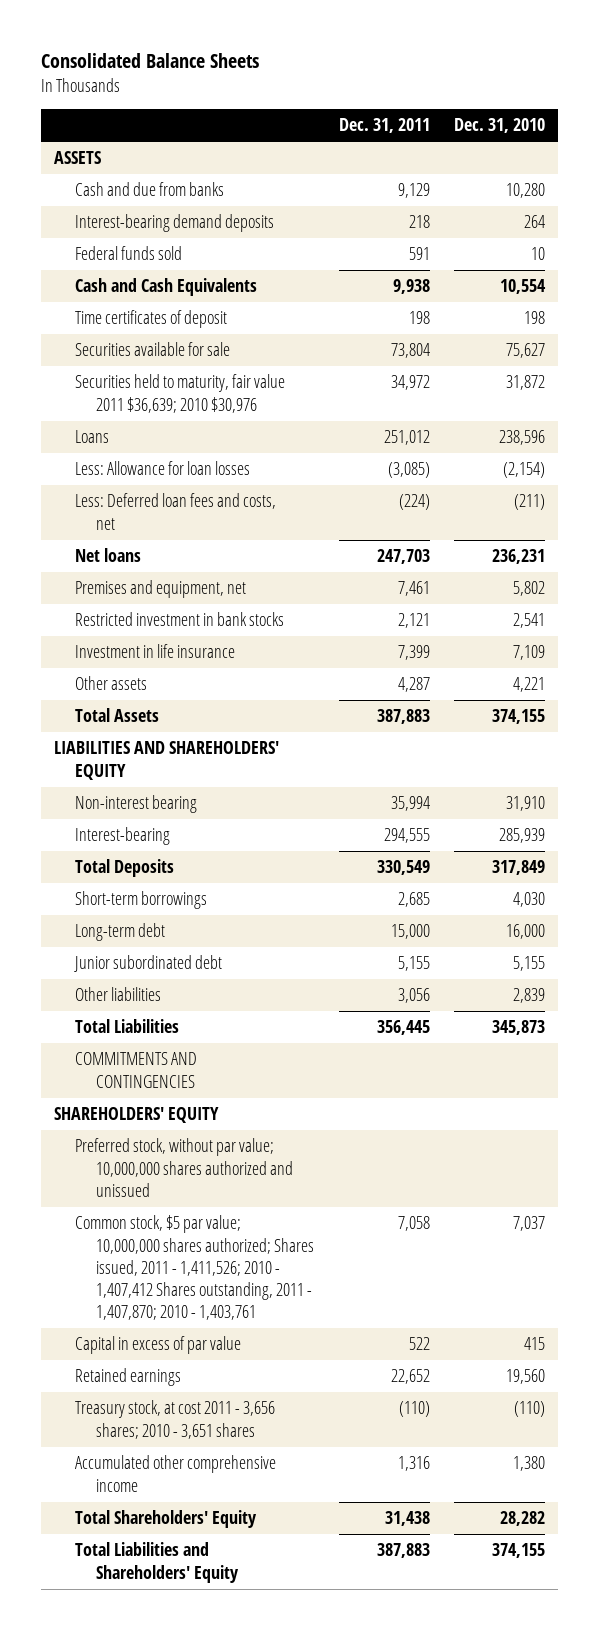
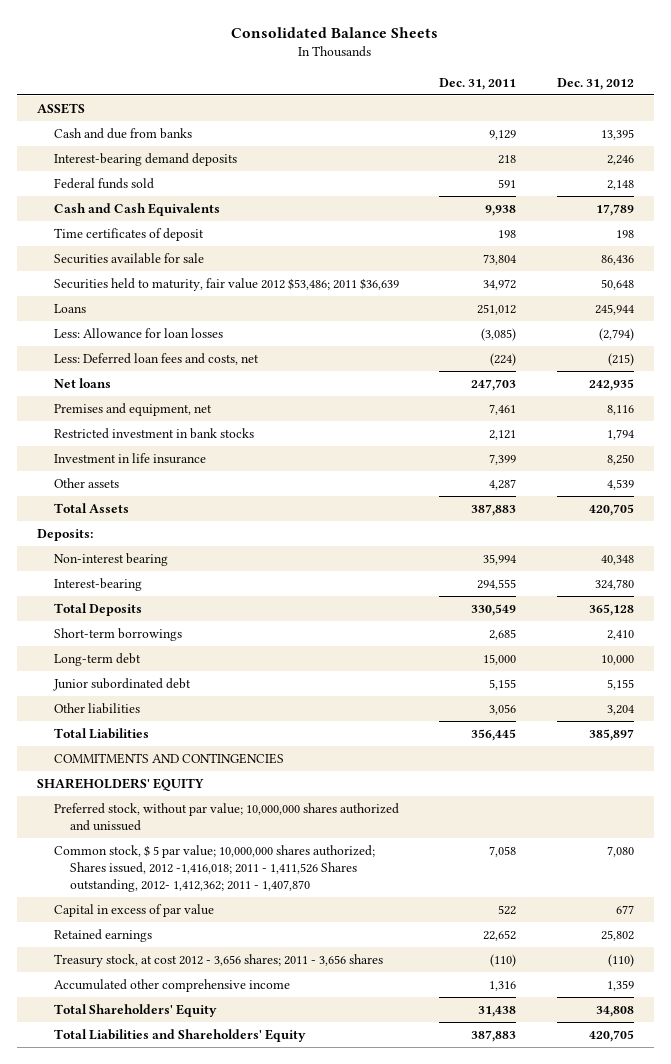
[454,118,546,134] Dec. 31, 2010 -> none
none -> [556,77,634,90] Dec. 31, 2012
[74,374,285,413] Securities held to maturity, fair value 2011 $36,639; 2010 $30,976 -> [53,277,399,291] Securities held to maturity, fair value 2012 $53,486; 2011 $36,639
[53,741,279,780] LIABILITIES AND SHAREHOLDERS' EQUITY -> none
none -> [36,528,93,541] Deposits:
[74,1215,315,1320] Common stock, $5 par value; 10,000,000 shares authorized; Shares issued, 2011 - 1,411,526; 2010 - 1,407,412 Shares outstanding, 2011 - 1,407,870; 2010 - 1,403,761 -> [53,844,375,892] Common stock, $ 5 par value; 10,000,000 shares authorized; Shares issued, 2012 -1,416,018; 2011 - 1,411,526 Shares outstanding, 2012- 1,412,362; 2011 - 1,407,870
[74,1400,275,1439] Treasury stock, at cost 2011 - 3,656 shares; 2010 - 3,651 shares -> [53,953,383,967] Treasury stock, at cost 2012 - 3,656 shares; 2011 - 3,656 shares

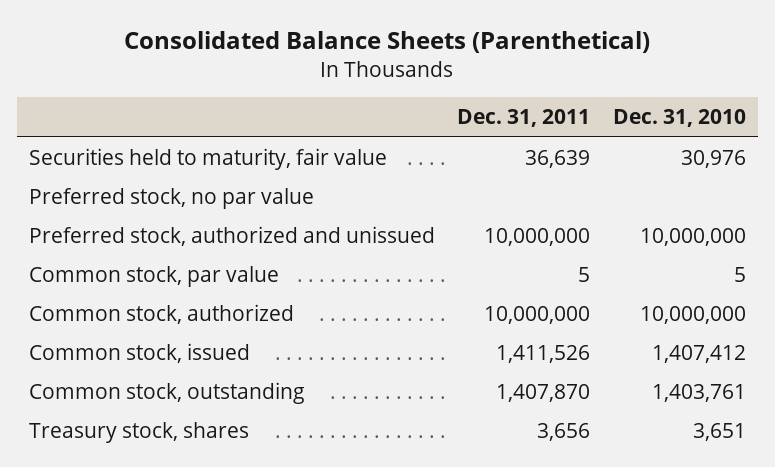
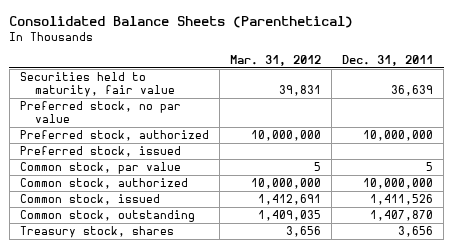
[613,109,747,128] Dec. 31, 2010 -> none
none -> [230,54,322,66] Mar. 31, 2012
[28,226,435,247] Preferred stock, authorized and unissued -> [19,130,209,142] Preferred stock, authorized
none -> [19,146,181,158] Preferred stock, issued

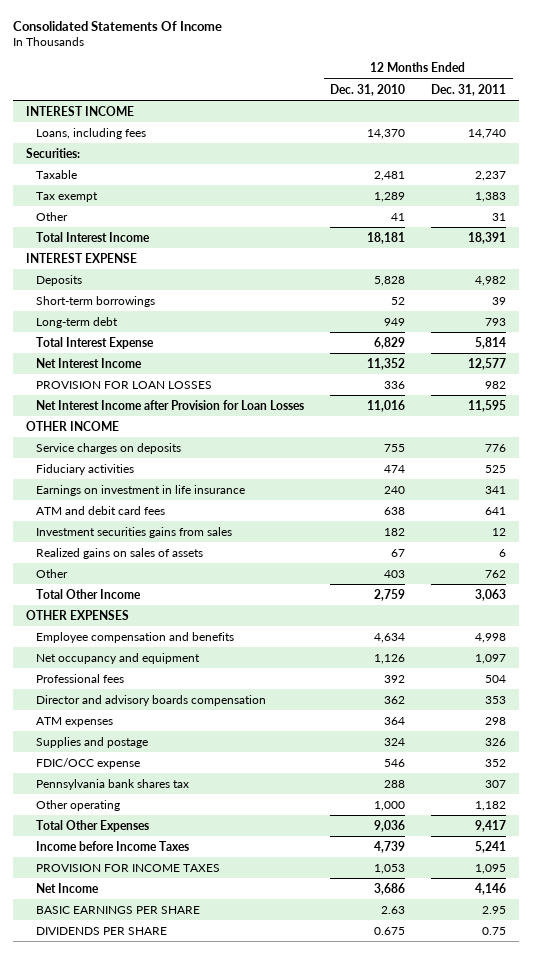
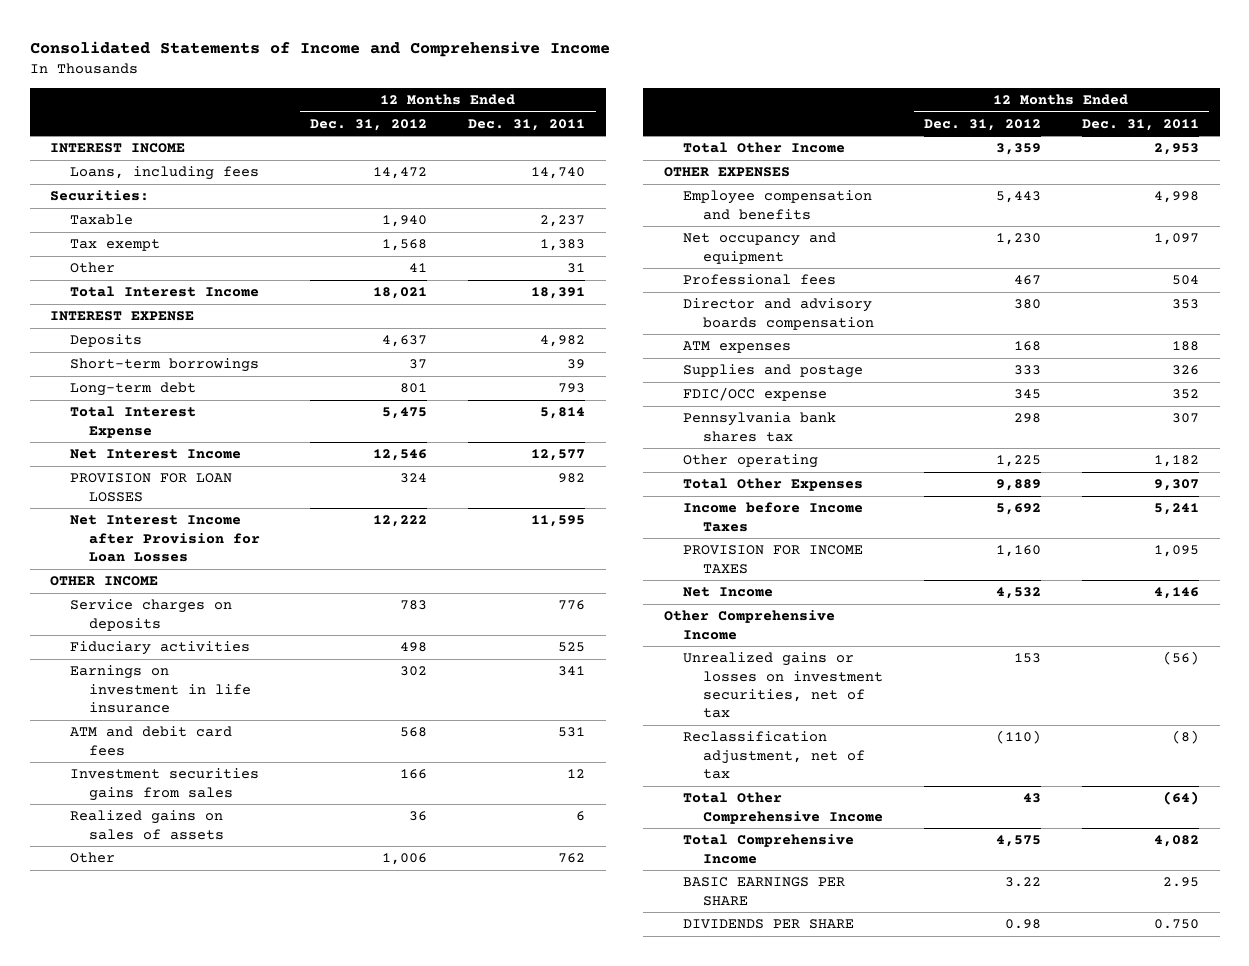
[13,20,223,31] Consolidated Statements Of Income -> [29,40,610,57] Consolidated Statements of Income and Comprehensive Income
[330,83,406,96] Dec. 31, 2010 -> none
none -> [310,118,428,131] Dec. 31, 2012
[485,506,507,515] 641 -> [558,727,586,738] 531
[475,588,507,601] 3,063 -> [1154,143,1200,156] 2,953
[485,716,507,725] 298 -> [1172,341,1200,352] 188
[475,819,507,832] 9,417 -> [1154,479,1200,492] 9,307
none -> [663,610,835,640] Other Comprehensive Income
none -> [683,652,883,719] Unrealized gains or losses on investment securities, net of tax
none -> [683,731,865,779] Reclassification adjustment, net of tax
none -> [683,792,883,824] Total Other Comprehensive Income
none -> [683,834,855,864] Total Comprehensive Income
[482,926,507,935] 0.75 -> [1154,919,1200,930] 0.750

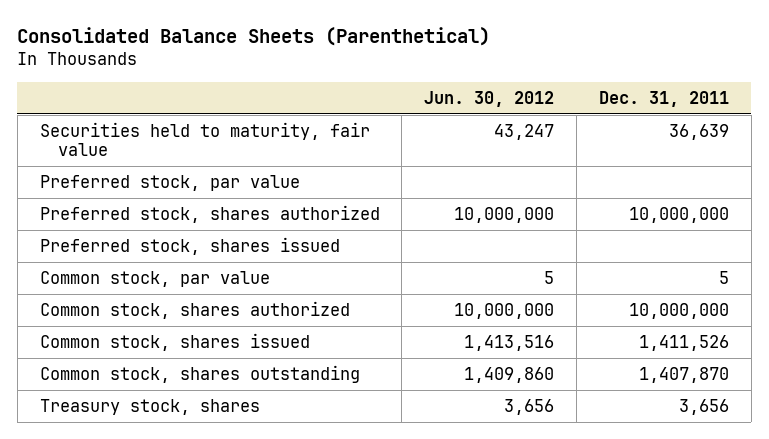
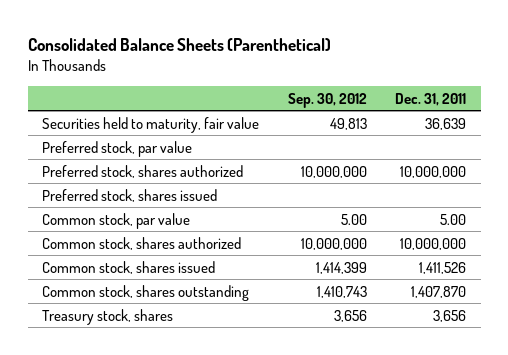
[424,90,555,107] Jun. 30, 2012 -> none
none -> [287,92,367,108] Sep. 30, 2012
[718,270,729,284] 5 -> [440,213,467,225] 5.00

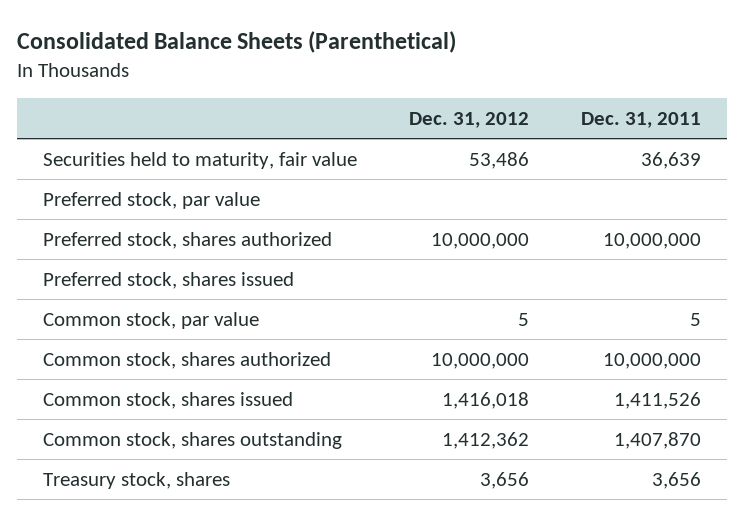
[287,92,367,108] Sep. 30, 2012 -> none
none -> [409,111,530,128] Dec. 31, 2012
[440,213,467,225] 5.00 -> [690,312,702,326] 5

